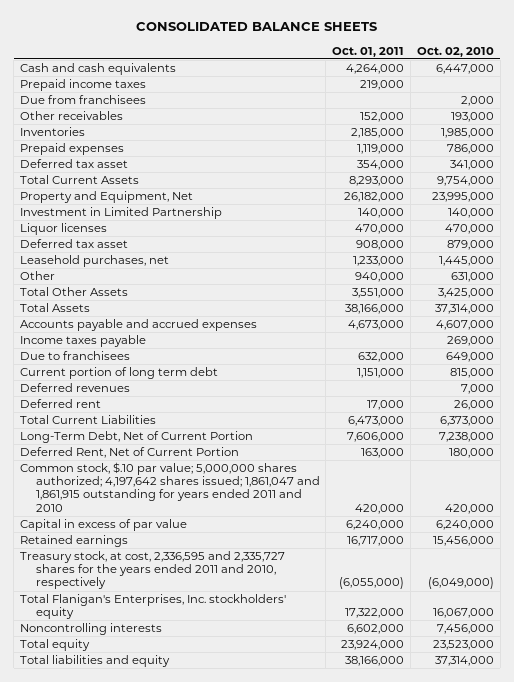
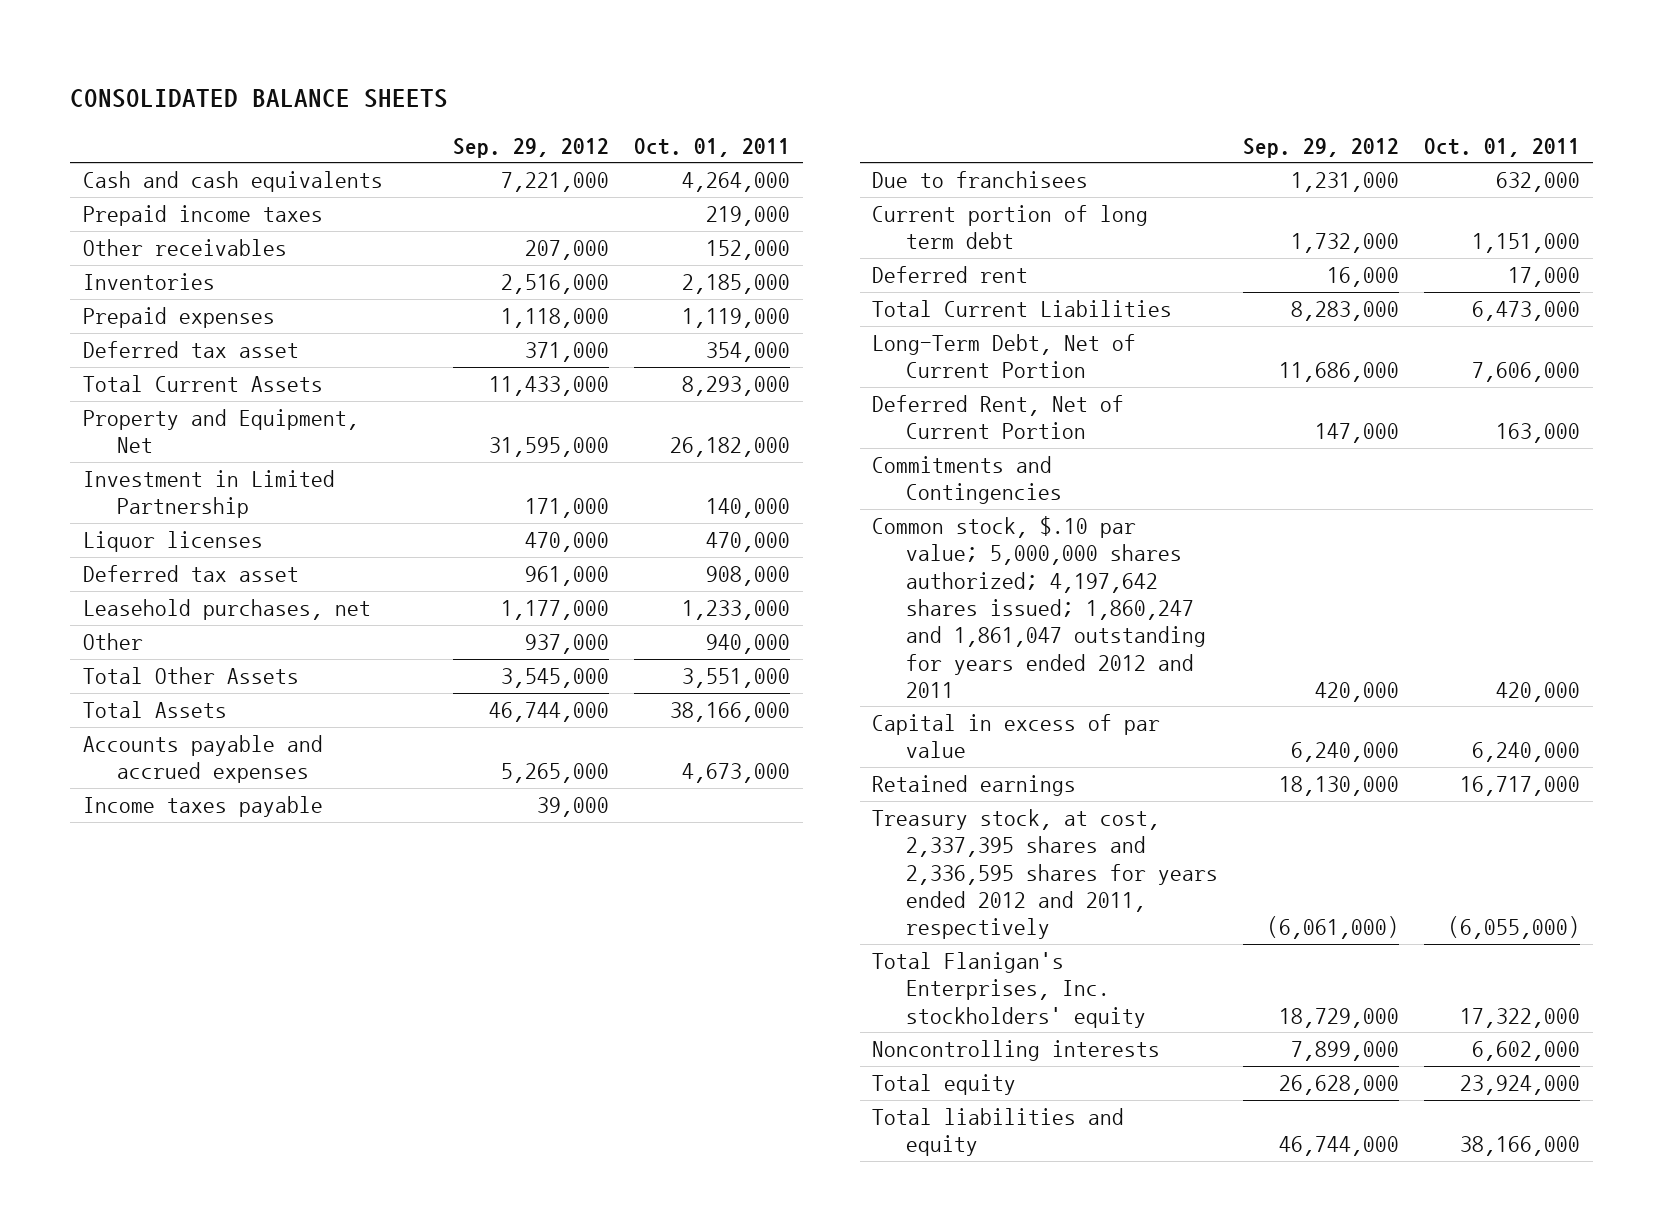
[416,46,494,57] Oct. 02, 2010 -> none
none -> [453,137,610,158] Sep. 29, 2012
[20,95,147,105] Due from franchisees -> none
[20,383,131,393] Deferred revenues -> none
none -> [872,456,1063,505] Commitments and Contingencies
[20,462,320,512] Common stock, $.10 par value; 5,000,000 shares authorized; 4,197,642 shares issued; 1,861,047 and 1,861,915 outstanding for years ended 2011 and 2010 -> [872,516,1207,698] Common stock, $.10 par value; 5,000,000 shares authorized; 4,197,642 shares issued; 1,860,247 and 1,861,047 outstanding for years ended 2012 and 2011
[20,551,286,590] Treasury stock, at cost, 2,336,595 and 2,335,727 shares for the years ended 2011 and 2010, respectively -> [872,809,1219,940] Treasury stock, at cost, 2,337,395 shares and 2,336,595 shares for years ended 2012 and 2011, respectively

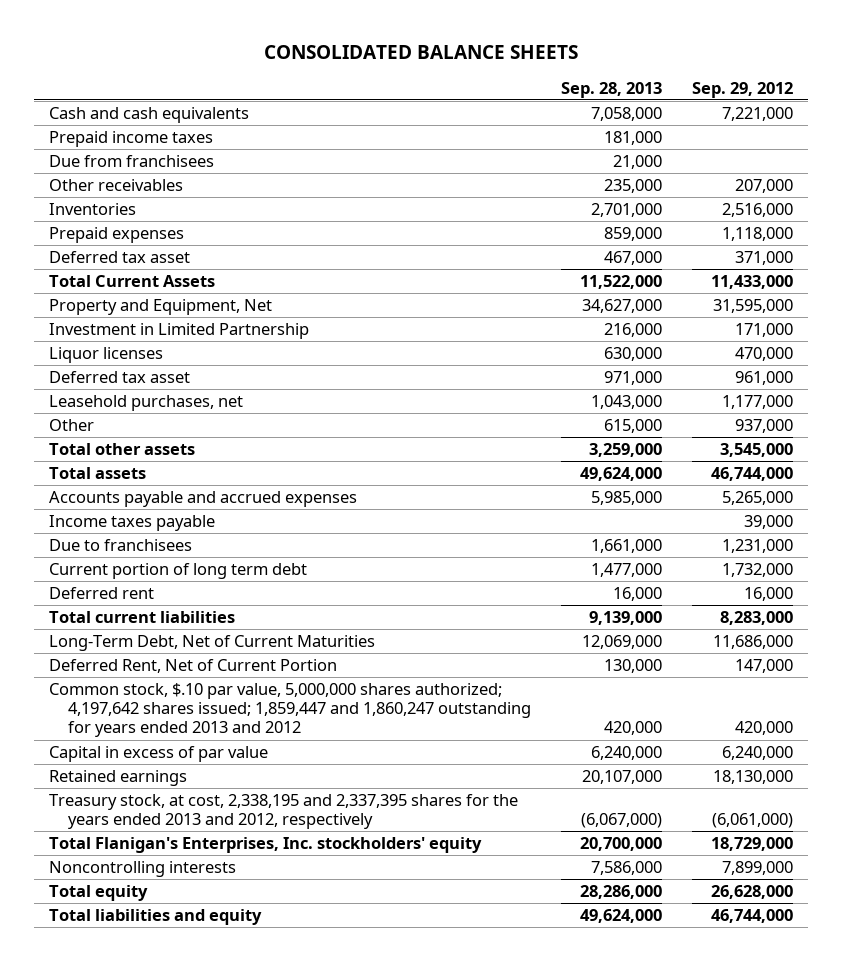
[634,137,791,157] Oct. 01, 2011 -> none
none -> [561,81,663,98] Sep. 28, 2013
none -> [48,155,214,168] Due from franchisees
[82,667,299,685] Total Other Assets -> [48,443,195,456] Total other assets
[82,701,227,719] Total Assets -> [48,467,146,480] Total assets
[872,300,1173,318] Total Current Liabilities -> [48,611,235,624] Total current liabilities
[872,334,1137,379] Long-Term Debt, Net of Current Portion -> [48,635,375,652] Long-Term Debt, Net of Current Maturities
[872,456,1063,505] Commitments and Contingencies -> none
[872,516,1207,698] Common stock, $.10 par value; 5,000,000 shares authorized; 4,197,642 shares issued; 1,860,247 and 1,861,047 outstanding for years ended 2012 and 2011 -> [48,683,532,738] Common stock, $.10 par value, 5,000,000 shares authorized; 4,197,642 shares issued; 1,859,447 and 1,860,247 outstanding for years ended 2013 and 2012
[872,809,1219,940] Treasury stock, at cost, 2,337,395 shares and 2,336,595 shares for years ended 2012 and 2011, respectively -> [48,794,518,830] Treasury stock, at cost, 2,338,195 and 2,337,395 shares for the years ended 2013 and 2012, respectively

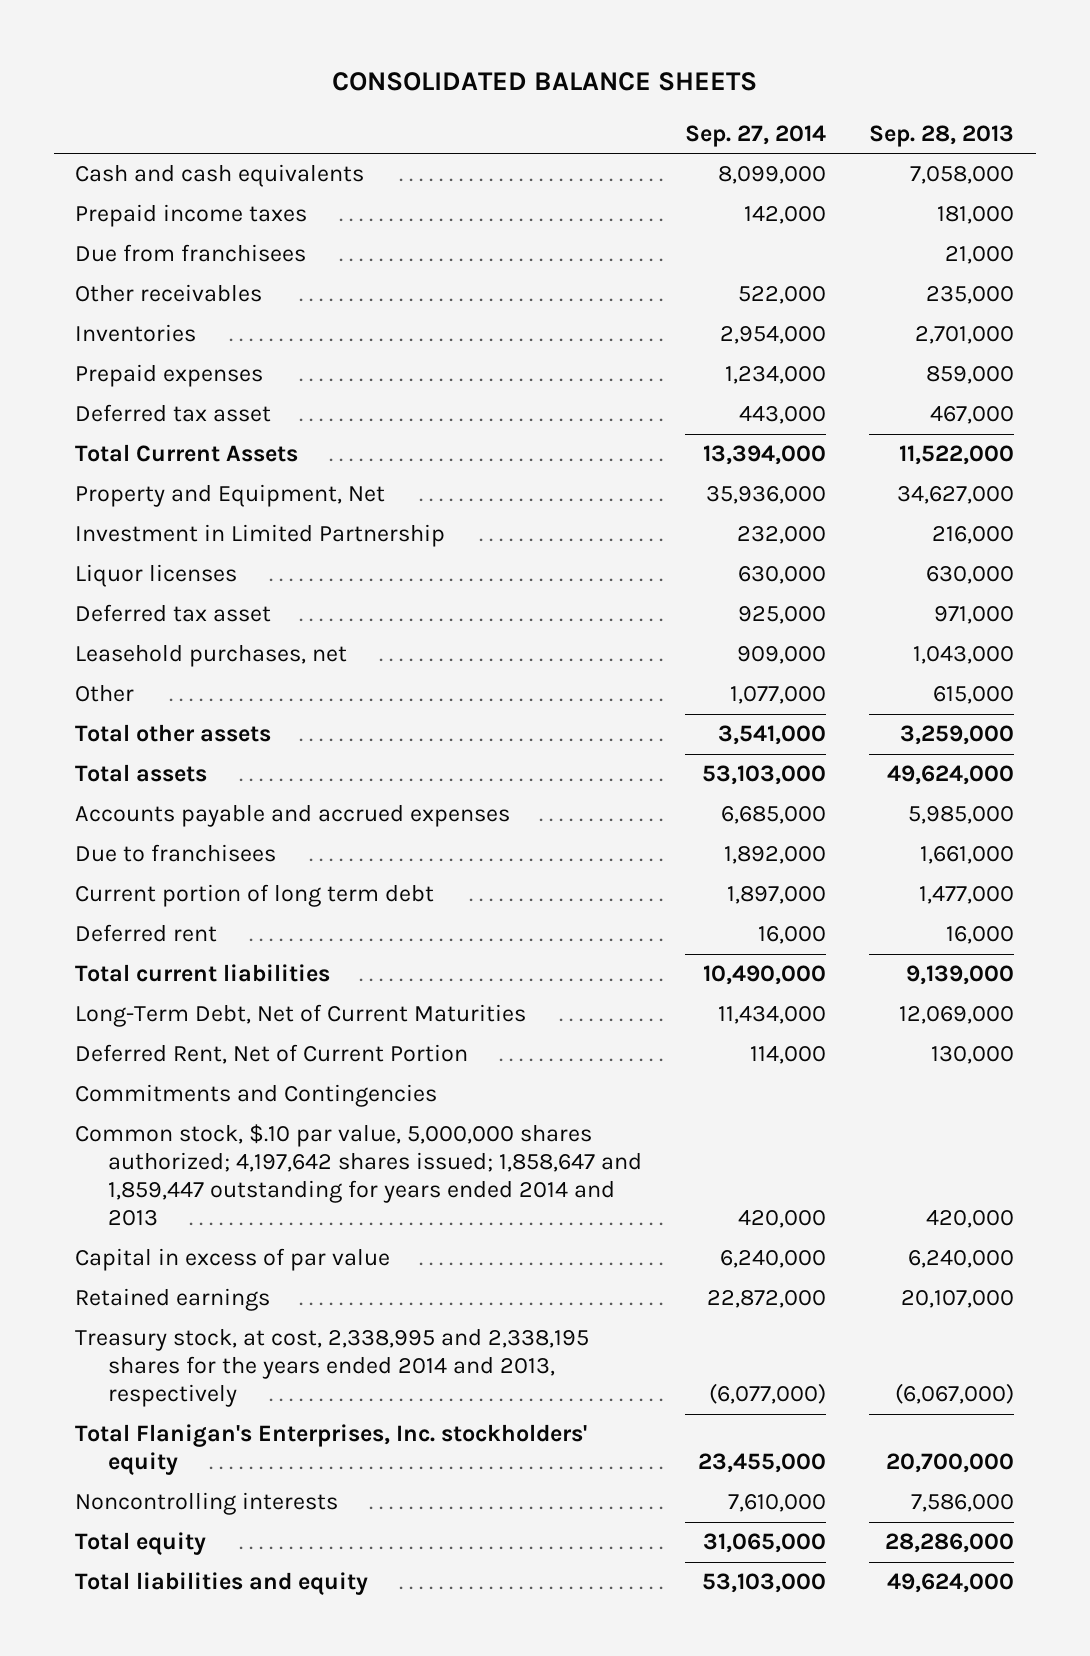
[692,81,794,98] Sep. 29, 2012 -> none
none -> [685,124,827,147] Sep. 27, 2014
[48,515,215,532] Income taxes payable -> none
none -> [75,1084,438,1108] Commitments and Contingencies
[48,683,532,738] Common stock, $.10 par value, 5,000,000 shares authorized; 4,197,642 shares issued; 1,859,447 and 1,860,247 outstanding for years ended 2013 and 2012 -> [75,1124,642,1227] Common stock, $.10 par value, 5,000,000 shares authorized; 4,197,642 shares issued; 1,858,647 and 1,859,447 outstanding for years ended 2014 and 2013
[48,794,518,830] Treasury stock, at cost, 2,338,195 and 2,337,395 shares for the years ended 2013 and 2012, respectively -> [75,1328,590,1408] Treasury stock, at cost, 2,338,995 and 2,338,195 shares for the years ended 2014 and 2013, respectively

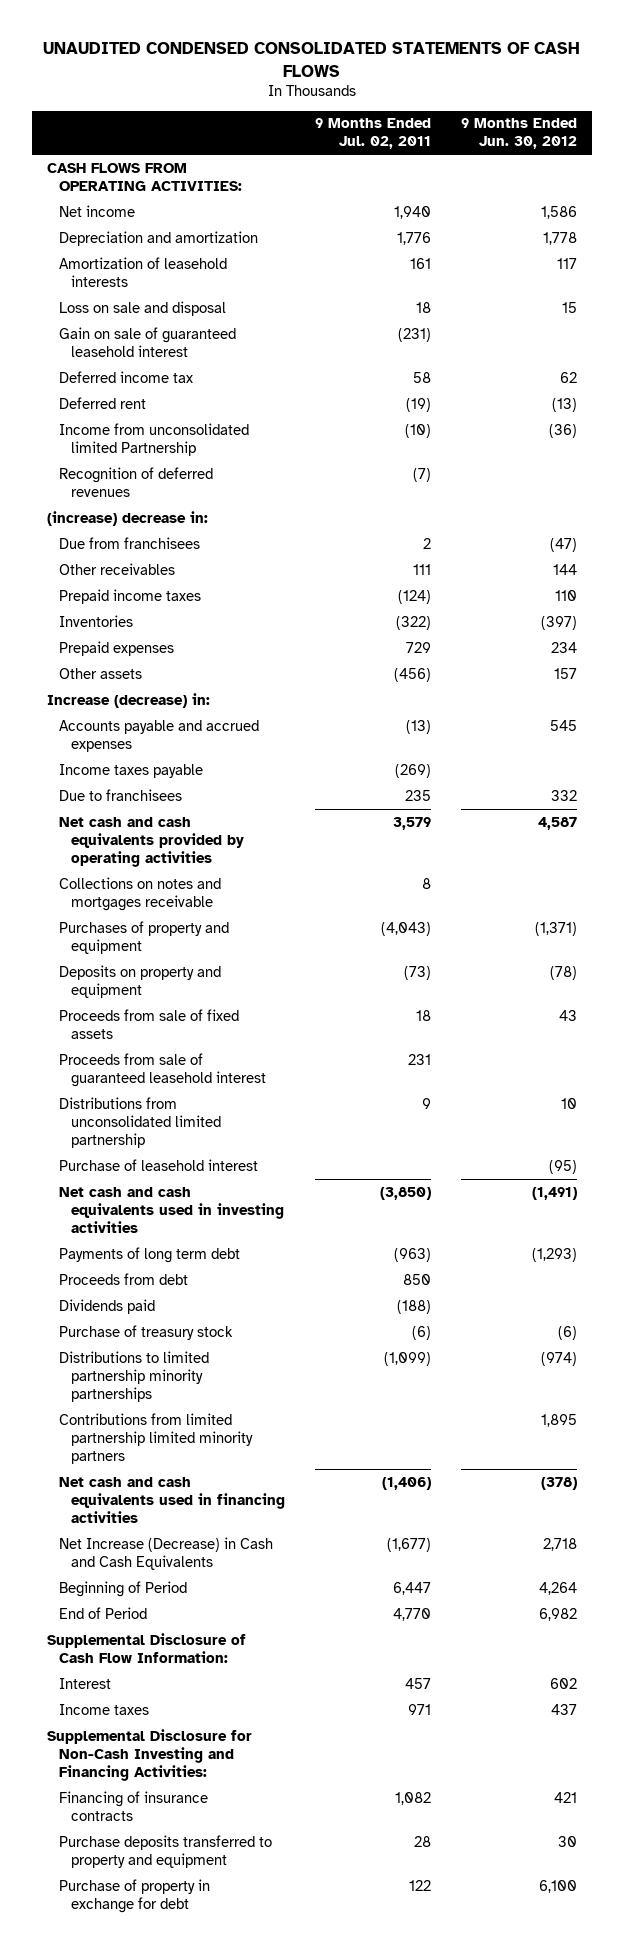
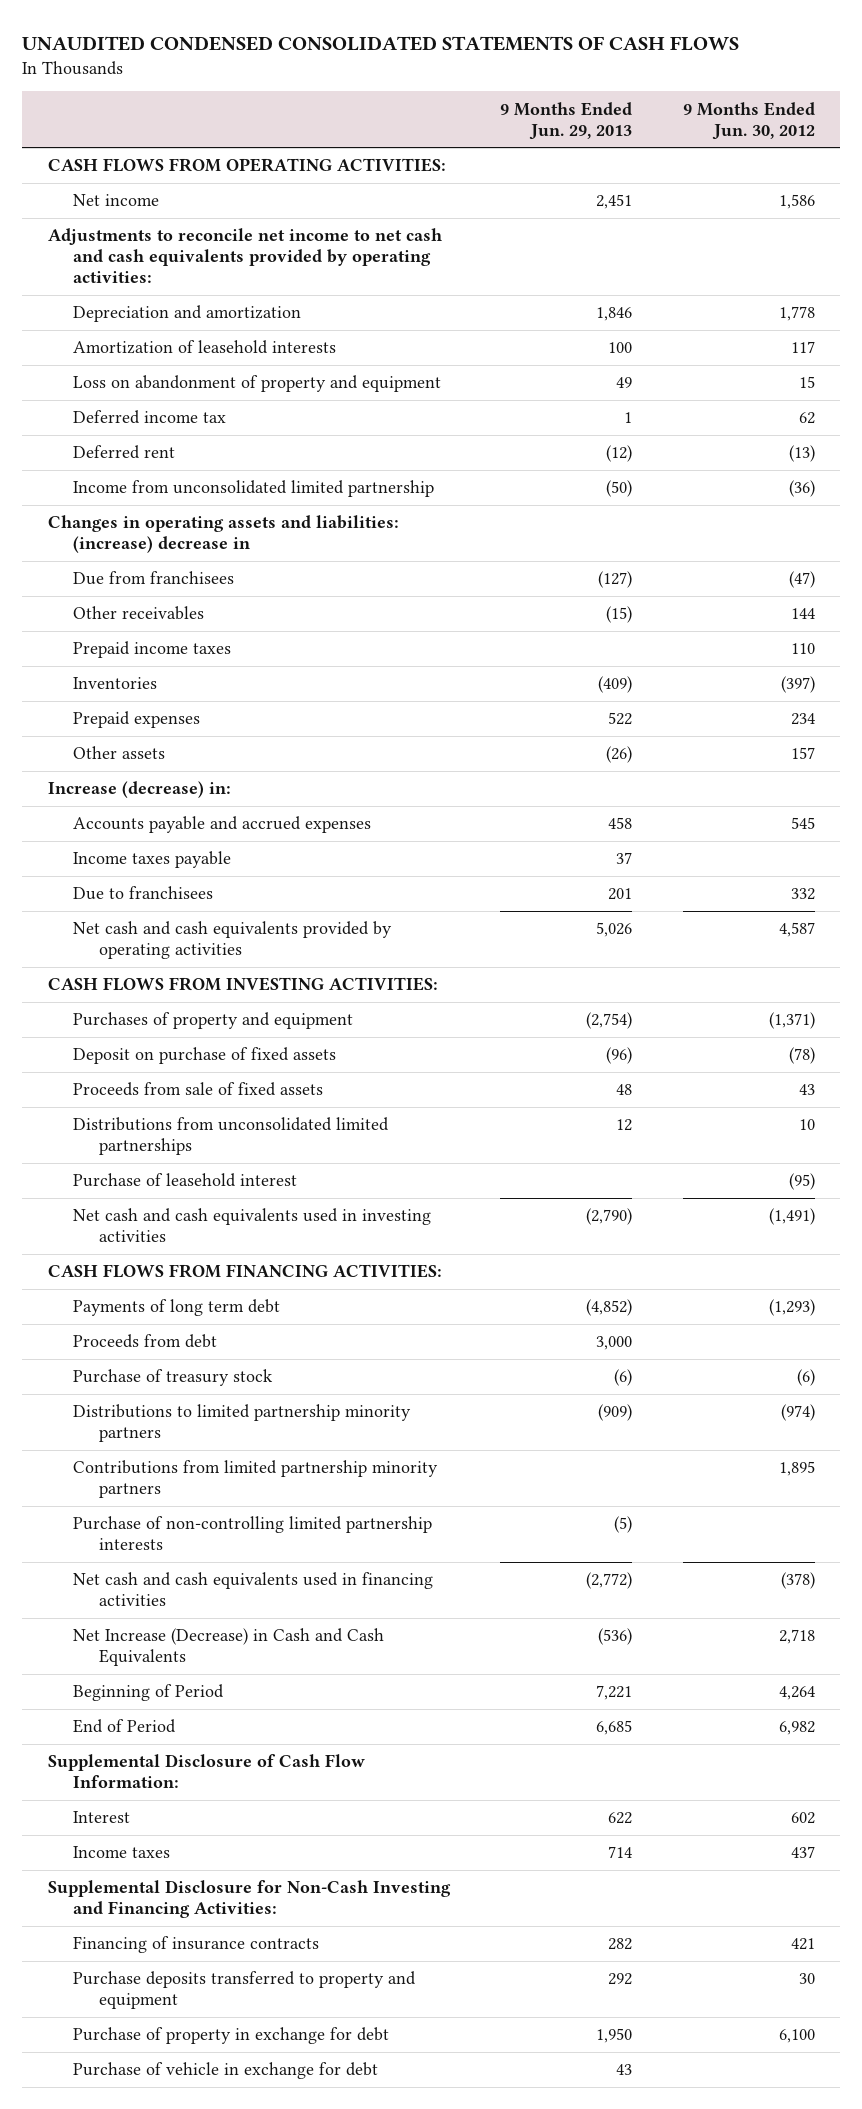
[315,118,432,150] 9 Months Ended Jul. 02, 2011 -> none
none -> [500,101,633,140] 9 Months Ended Jun. 29, 2013
none -> [47,228,442,284] Adjustments to reconcile net income to net cash and cash equivalents provided by operating activities:
[59,300,227,316] Loss on sale and disposal -> none
[59,326,237,357] Gain on sale of guaranteed leasehold interest -> none
none -> [73,375,442,393] Loss on abandonment of property and equipment
[59,466,214,497] Recognition of deferred revenues -> none
[46,510,208,526] (increase) decrease in: -> none
[59,422,250,456] Income from unconsolidated limited Partnership -> [73,480,435,498] Income from unconsolidated limited partnership
none -> [47,515,399,554] Changes in operating assets and liabilities: (increase) decrease in
[59,876,222,911] Collections on notes and mortgages receivable -> none
none -> [47,977,438,992] CASH FLOWS FROM INVESTING ACTIVITIES:
[59,964,222,998] Deposits on property and equipment -> [73,1047,337,1065] Deposit on purchase of fixed assets
[59,1052,267,1087] Proceeds from sale of guaranteed leasehold interest -> none
[59,1096,222,1148] Distributions from unconsolidated limited partnership -> [73,1117,390,1156] Distributions from unconsolidated limited partnerships
none -> [47,1264,442,1279] CASH FLOWS FROM FINANCING ACTIVITIES:
[59,1298,156,1314] Dividends paid -> none
[59,1350,210,1402] Distributions to limited partnership minority partnerships -> [73,1404,412,1443] Distributions to limited partnership minority partners
[59,1412,254,1464] Contributions from limited partnership limited minority partners -> [73,1460,439,1499] Contributions from limited partnership minority partners
none -> [73,1516,433,1551] Purchase of non-controlling limited partnership interests
none -> [73,2062,379,2080] Purchase of vehicle in exchange for debt

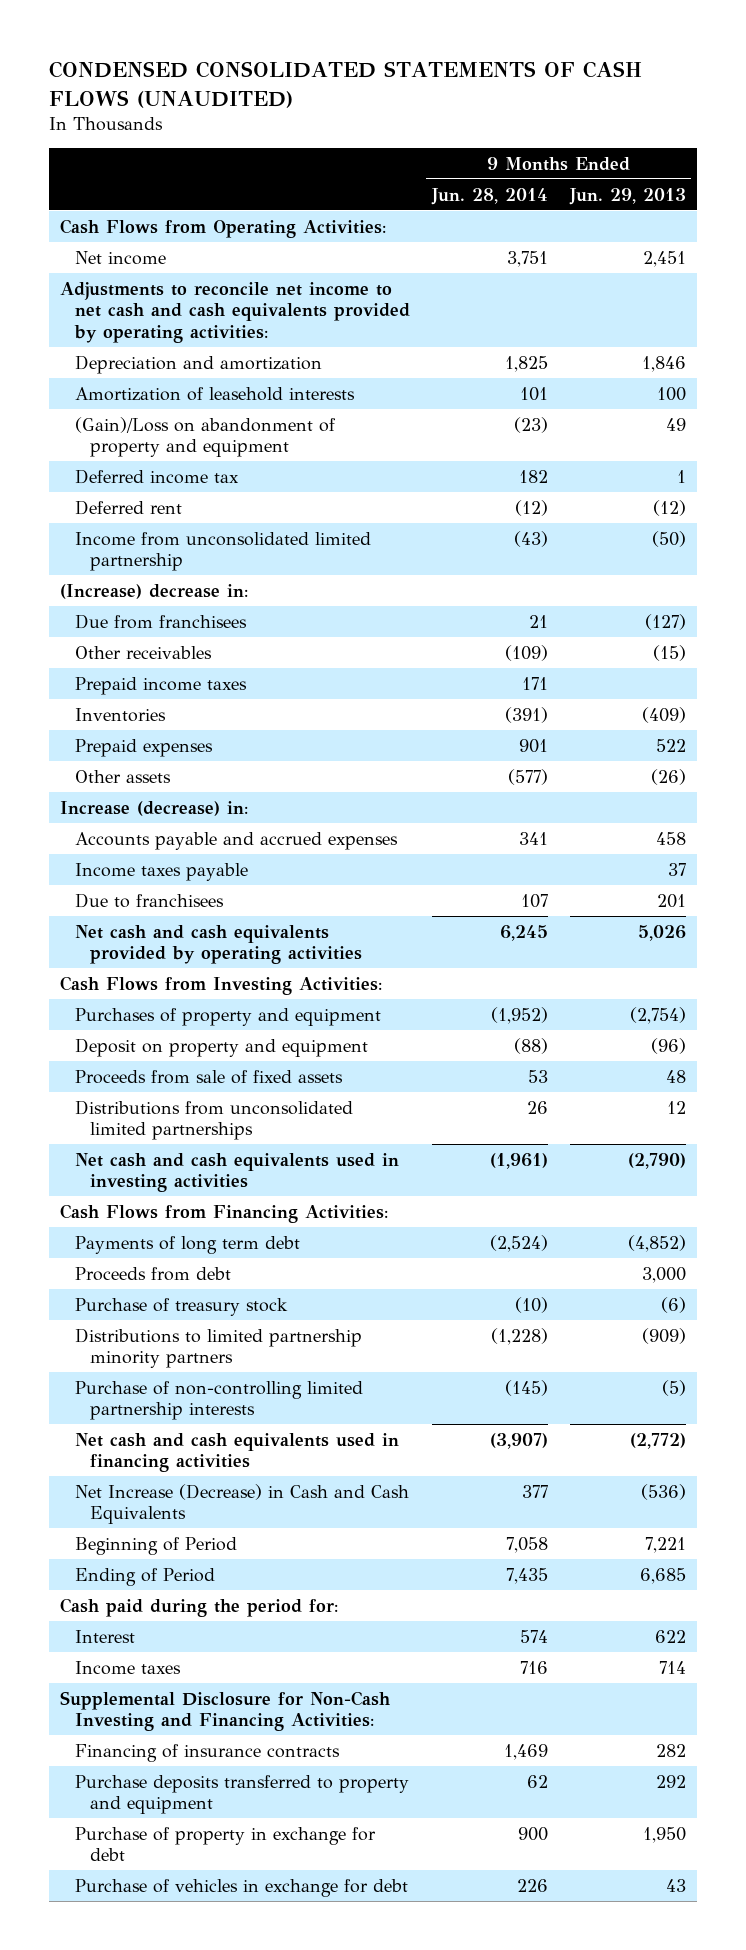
[22,35,740,51] UNAUDITED CONDENSED CONSOLIDATED STATEMENTS OF CASH FLOWS -> [49,61,643,108] CONDENSED CONSOLIDATED STATEMENTS OF CASH FLOWS (UNAUDITED)
[682,101,815,140] 9 Months Ended Jun. 30, 2012 -> none
none -> [430,187,548,205] Jun. 28, 2014
[47,158,446,173] CASH FLOWS FROM OPERATING ACTIVITIES: -> [60,218,387,238] Cash Flows from Operating Activities:
[73,375,442,393] Loss on abandonment of property and equipment -> [74,416,336,458] (Gain)/Loss on abandonment of property and equipment
[47,515,399,554] Changes in operating assets and liabilities: (increase) decrease in -> none
none -> [60,583,249,599] (Increase) decrease in:
[47,977,438,992] CASH FLOWS FROM INVESTING ACTIVITIES: -> [60,975,383,995] Cash Flows from Investing Activities:
[73,1047,337,1065] Deposit on purchase of fixed assets -> [74,1037,368,1057] Deposit on property and equipment
[73,1173,298,1188] Purchase of leasehold interest -> none
[47,1264,442,1279] CASH FLOWS FROM FINANCING ACTIVITIES: -> [60,1203,389,1223] Cash Flows from Financing Activities:
[73,1460,439,1499] Contributions from limited partnership minority partners -> none
[47,1754,365,1789] Supplemental Disclosure of Cash Flow Information: -> none
[73,1719,177,1734] End of Period -> [74,1567,215,1586] Ending of Period
none -> [60,1597,339,1617] Cash paid during the period for:
[73,2062,379,2080] Purchase of vehicle in exchange for debt -> [74,1878,408,1897] Purchase of vehicles in exchange for debt

